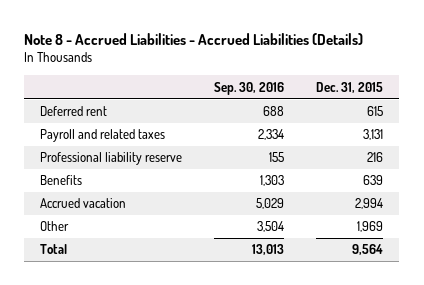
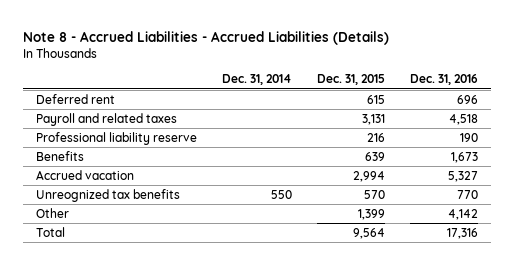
[214,81,285,95] Sep. 30, 2016 -> none
none -> [221,74,292,86] Dec. 31, 2014
none -> [410,74,479,86] Dec. 31, 2016
none -> [35,188,180,202] Unreognized tax benefits
[357,221,384,233] 1,969 -> [358,208,386,220] 1,399

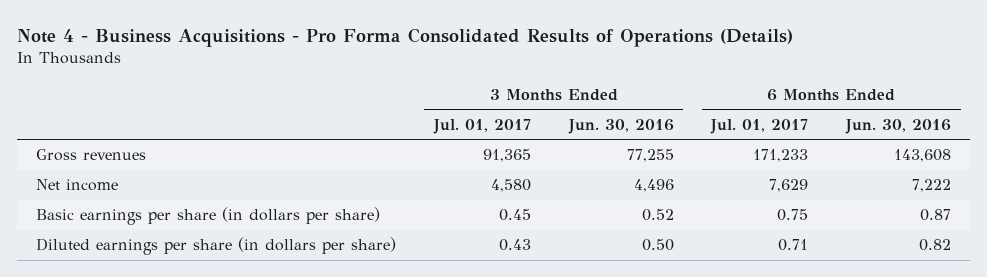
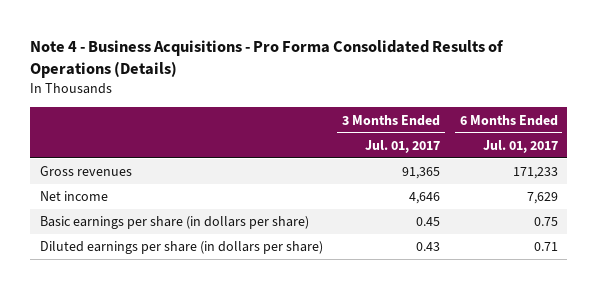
[567,118,674,134] Jun. 30, 2016 -> none
[845,118,952,134] Jun. 30, 2016 -> none
[490,179,531,193] 4,580 -> [409,192,441,205] 4,646

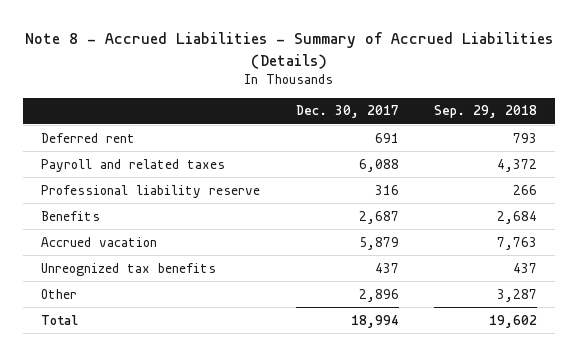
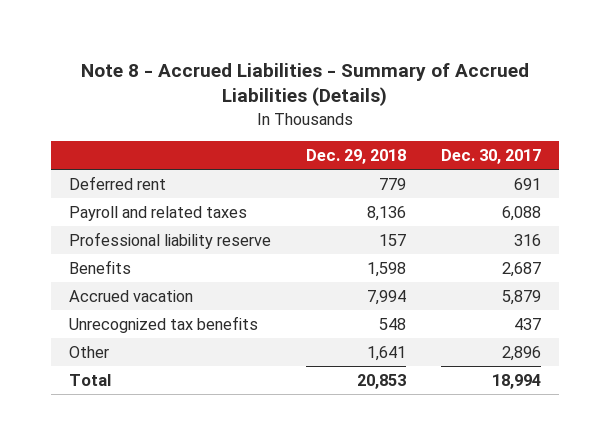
[434,105,538,119] Sep. 29, 2018 -> none
none -> [306,148,407,164] Dec. 29, 2018
[41,262,217,276] Unreognized tax benefits -> [69,315,259,333] Unrecognized tax benefits

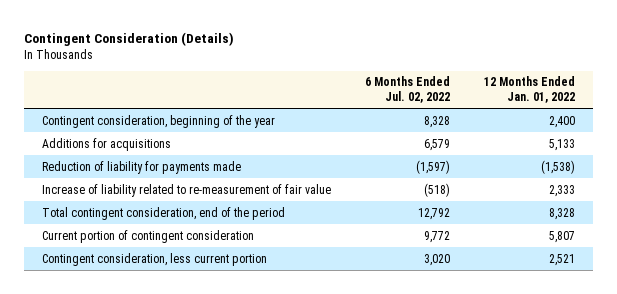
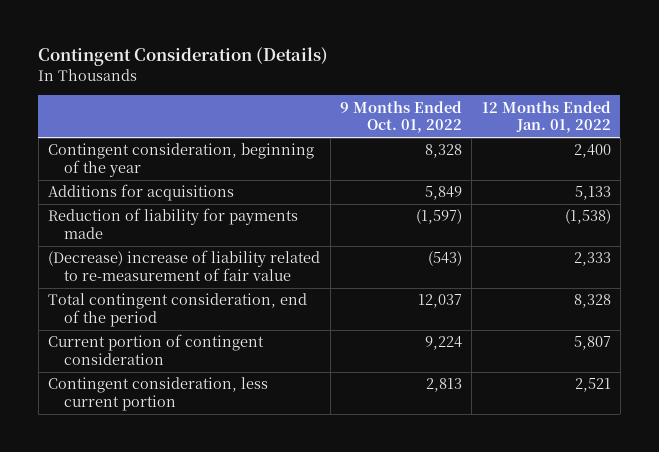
[364,76,450,104] 6 Months Ended Jul. 02, 2022 -> none
none -> [339,100,462,134] 9 Months Ended Oct. 01, 2022
[41,183,331,197] Increase of liability related to re-measurement of fair value -> [48,250,321,282] (Decrease) increase of liability related to re-measurement of fair value

